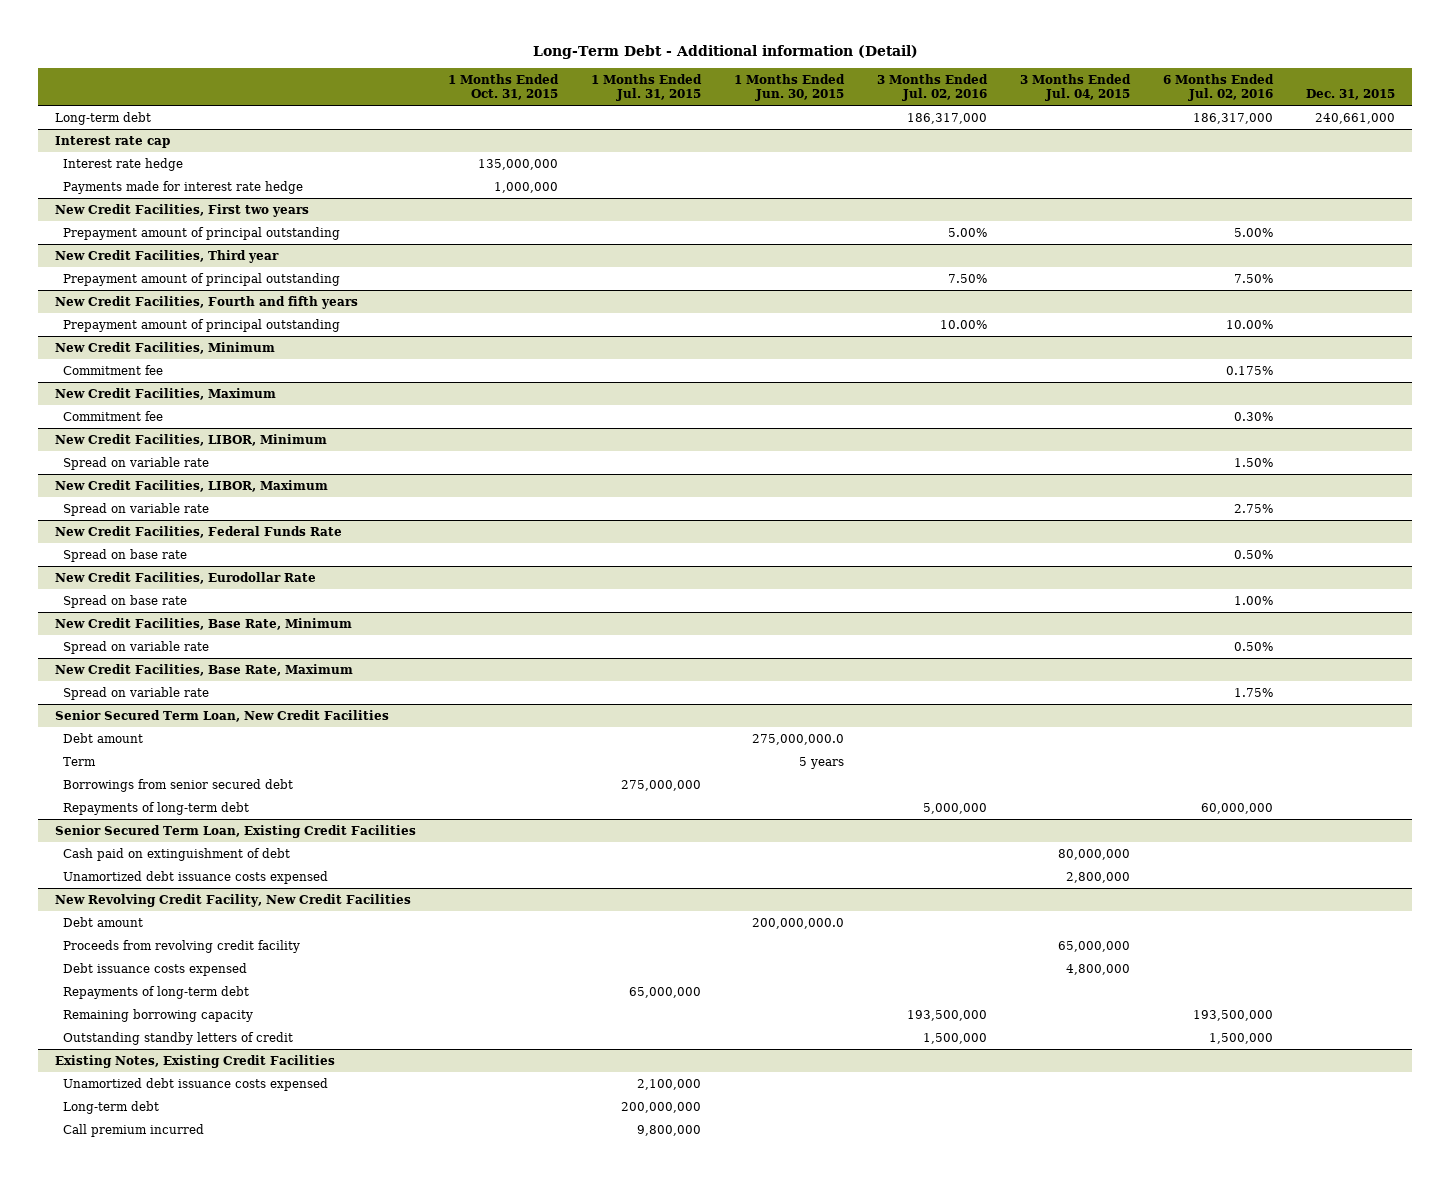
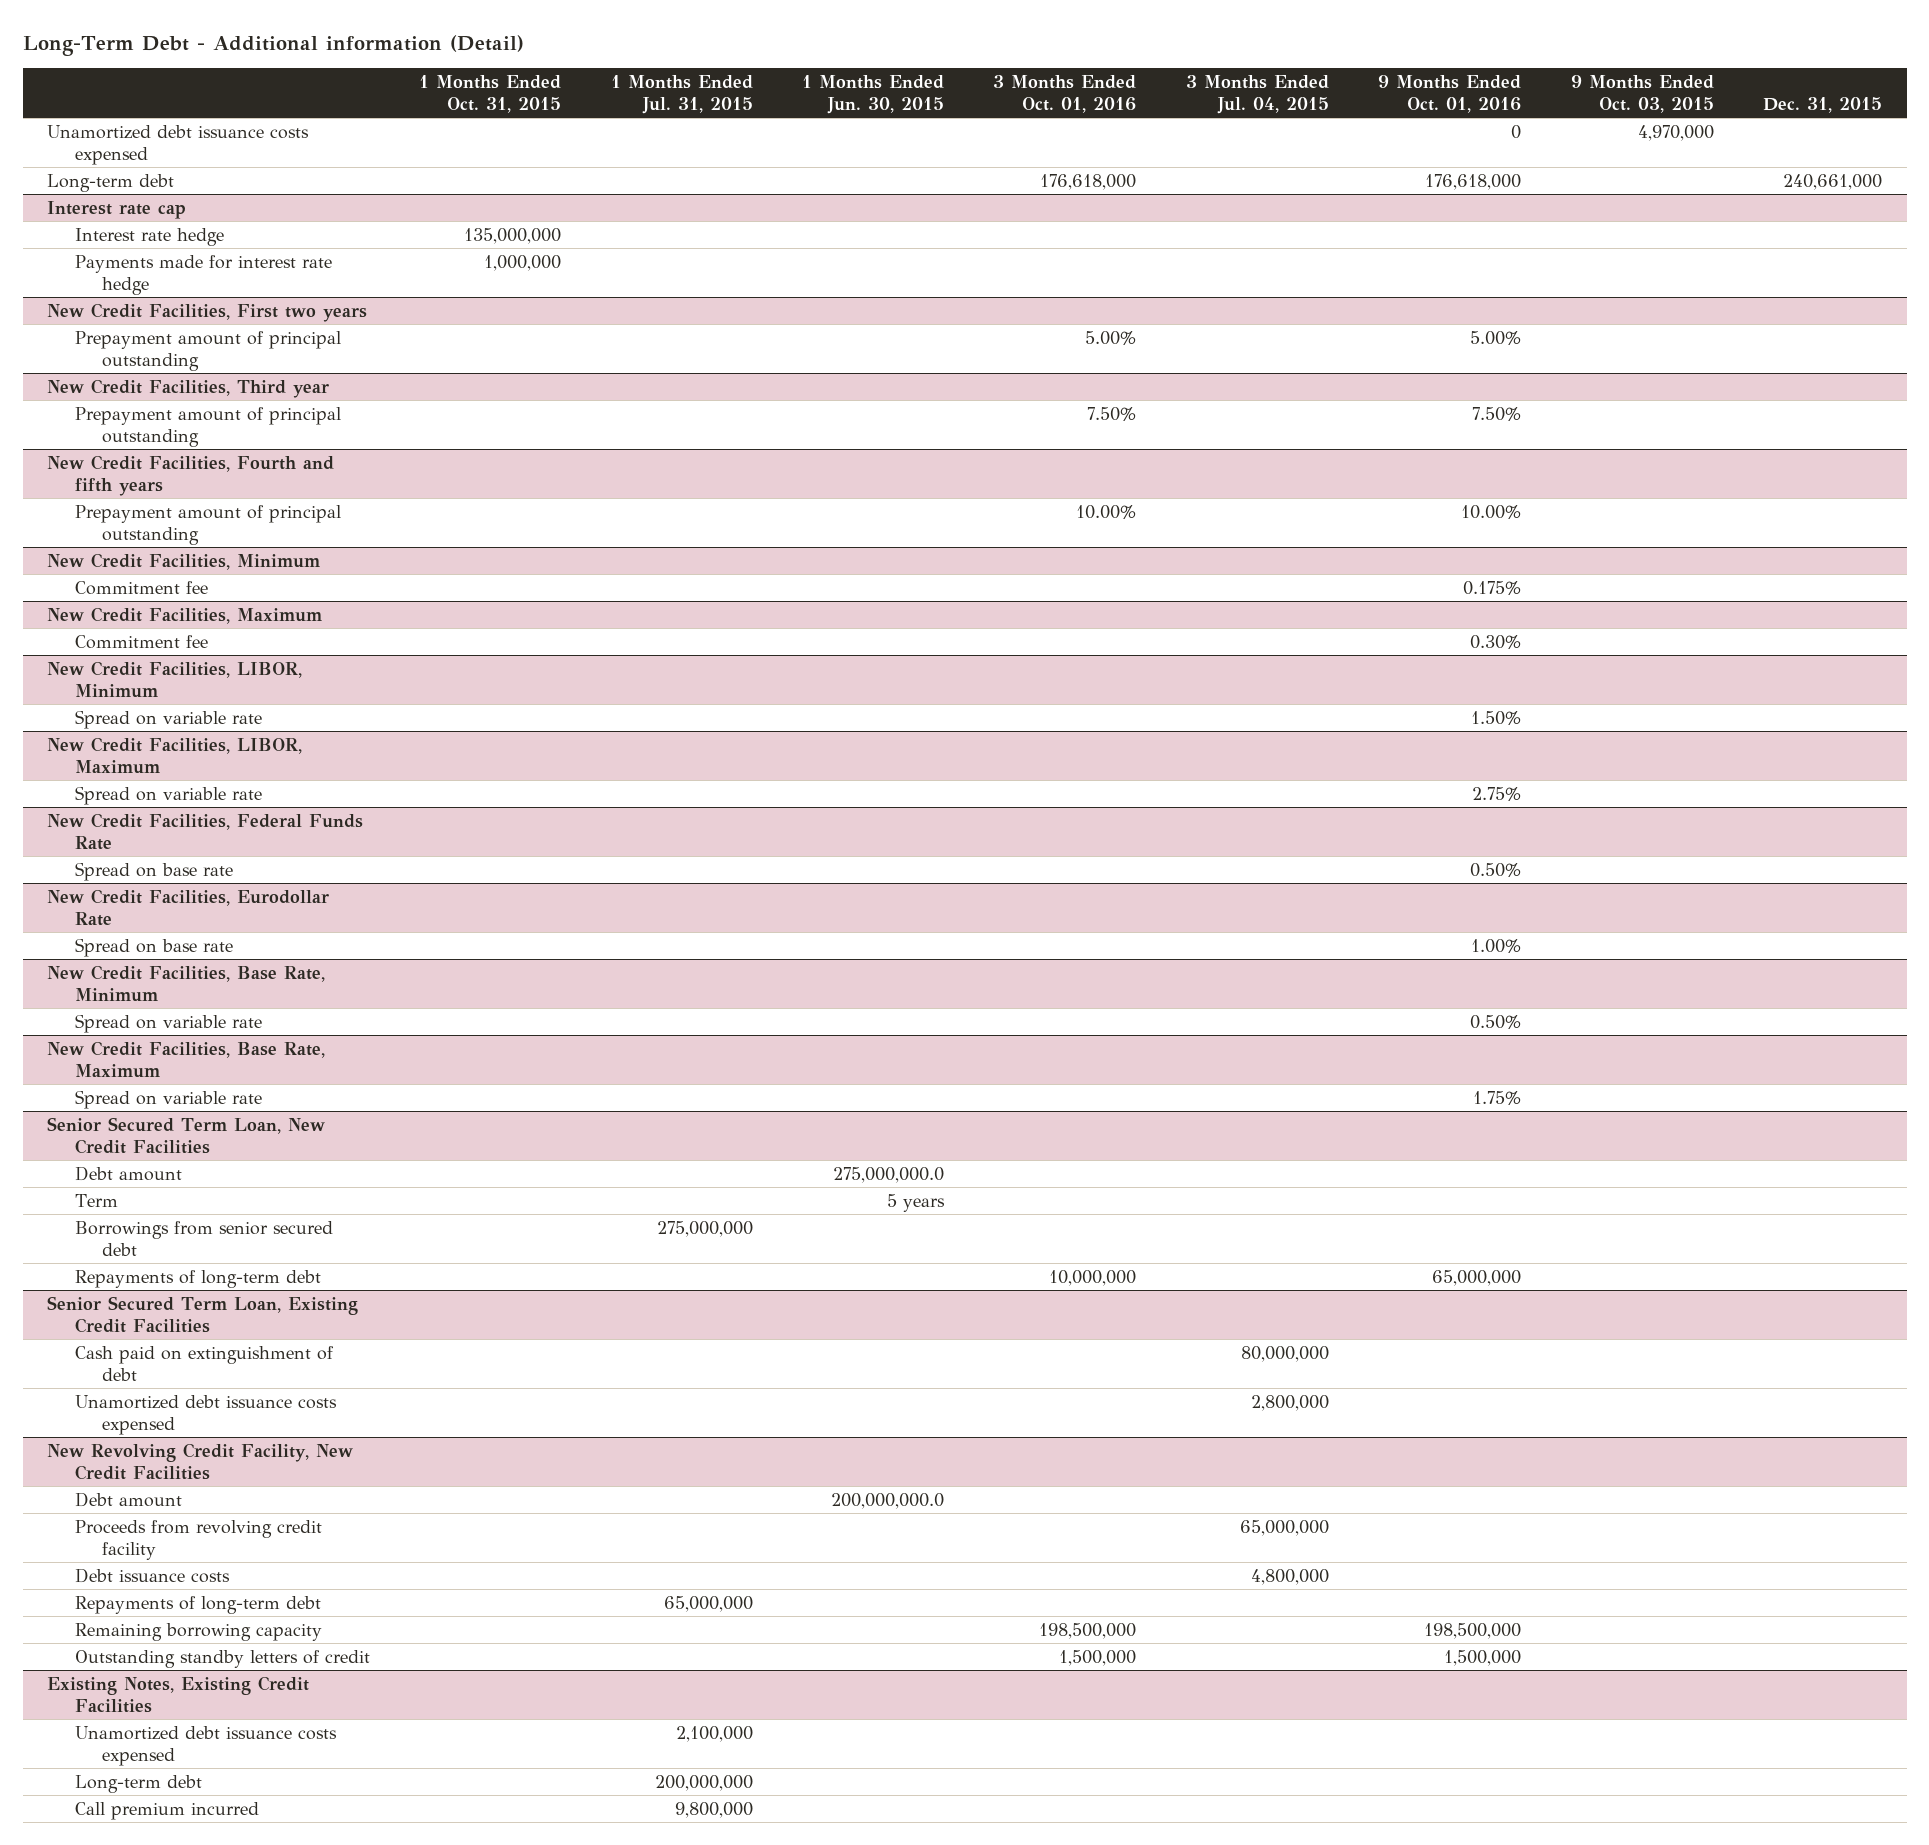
[877,73,989,101] 3 Months Ended Jul. 02, 2016 -> none
[1163,73,1275,101] 6 Months Ended Jul. 02, 2016 -> none
none -> [993,74,1137,113] 3 Months Ended Oct. 01, 2016
none -> [1378,74,1522,113] 9 Months Ended Oct. 01, 2016
none -> [1570,74,1714,113] 9 Months Ended Oct. 03, 2015
none -> [47,124,310,165] Unamortized debt issuance costs expensed
[63,962,248,976] Debt issuance costs expensed -> [74,1567,230,1583] Debt issuance costs

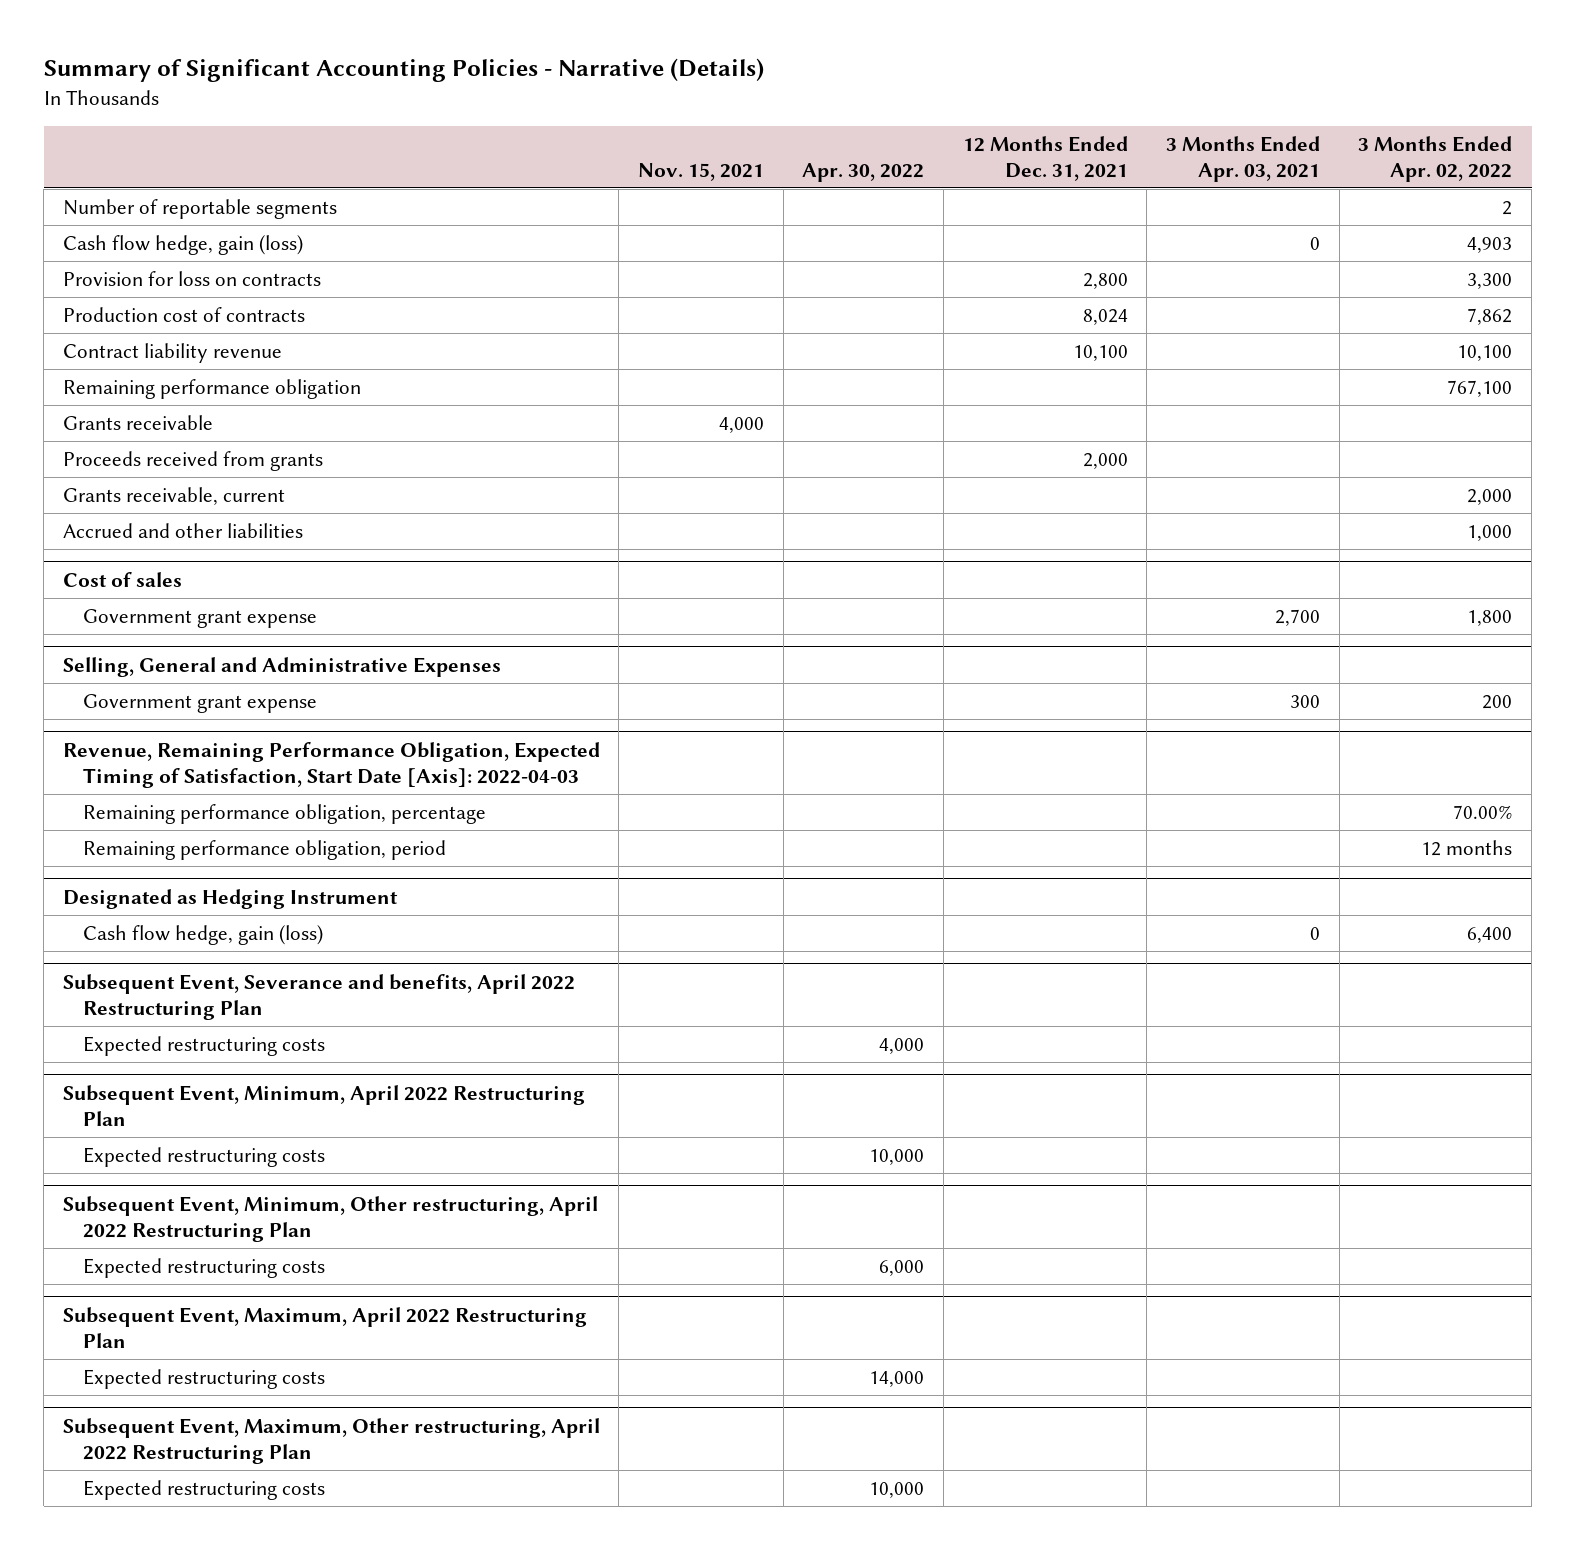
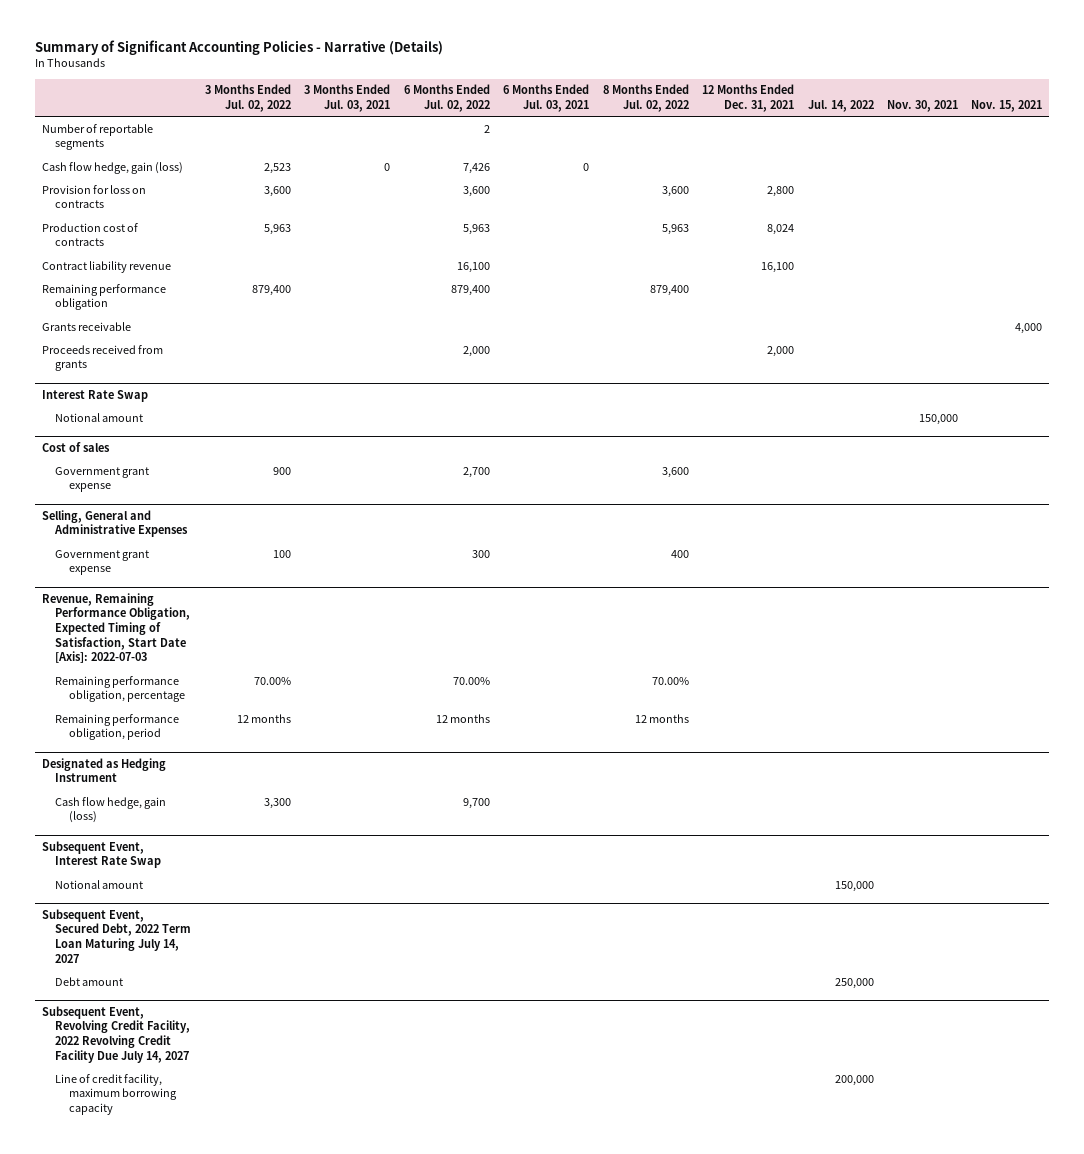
[802,162,925,182] Apr. 30, 2022 -> none
[1166,135,1321,182] 3 Months Ended Apr. 03, 2021 -> none
[1358,135,1513,182] 3 Months Ended Apr. 02, 2022 -> none
none -> [204,84,291,112] 3 Months Ended Jul. 02, 2022
none -> [304,84,391,112] 3 Months Ended Jul. 03, 2021
none -> [403,84,490,112] 6 Months Ended Jul. 02, 2022
none -> [503,84,590,112] 6 Months Ended Jul. 03, 2021
none -> [602,84,689,112] 8 Months Ended Jul. 02, 2022
none -> [807,99,874,112] Jul. 14, 2022
none -> [887,99,959,112] Nov. 30, 2021
[1072,344,1128,361] 10,100 -> [761,261,795,273] 16,100
[62,486,285,505] Grants receivable, current -> none
[62,522,303,538] Accrued and other liabilities -> none
none -> [41,389,148,402] Interest Rate Swap
none -> [55,412,144,422] Notional amount
[62,741,600,788] Revenue, Remaining Performance Obligation, Expected Timing of Satisfaction, Start Date [Axis]: 2022-04-03 -> none
[82,803,486,824] Remaining performance obligation, percentage -> none
[82,839,446,860] Remaining performance obligation, period -> none
none -> [41,592,191,664] Revenue, Remaining Performance Obligation, Expected Timing of Satisfaction, Start Date [Axis]: 2022-07-03
none -> [55,675,185,703] Remaining performance obligation, percentage
none -> [55,713,180,741] Remaining performance obligation, period
[62,973,575,1020] Subsequent Event, Severance and benefits, April 2022 Restructuring Plan -> none
[82,1035,325,1056] Expected restructuring costs -> none
[62,1084,585,1126] Subsequent Event, Minimum, April 2022 Restructuring Plan -> none
[82,1146,325,1167] Expected restructuring costs -> none
[62,1195,598,1242] Subsequent Event, Minimum, Other restructuring, April 2022 Restructuring Plan -> none
[82,1257,325,1278] Expected restructuring costs -> none
[62,1306,587,1348] Subsequent Event, Maximum, April 2022 Restructuring Plan -> none
[82,1368,325,1389] Expected restructuring costs -> none
[62,1417,600,1464] Subsequent Event, Maximum, Other restructuring, April 2022 Restructuring Plan -> none
[82,1479,325,1500] Expected restructuring costs -> none
none -> [41,840,162,869] Subsequent Event, Interest Rate Swap
none -> [55,879,144,889] Notional amount
none -> [41,908,192,963] Subsequent Event, Secured Debt, 2022 Term Loan Maturing July 14, 2027
none -> [55,976,124,986] Debt amount
none -> [41,1005,191,1063] Subsequent Event, Revolving Credit Facility, 2022 Revolving Credit Facility Due July 14, 2027
none -> [55,1073,177,1115] Line of credit facility, maximum borrowing capacity

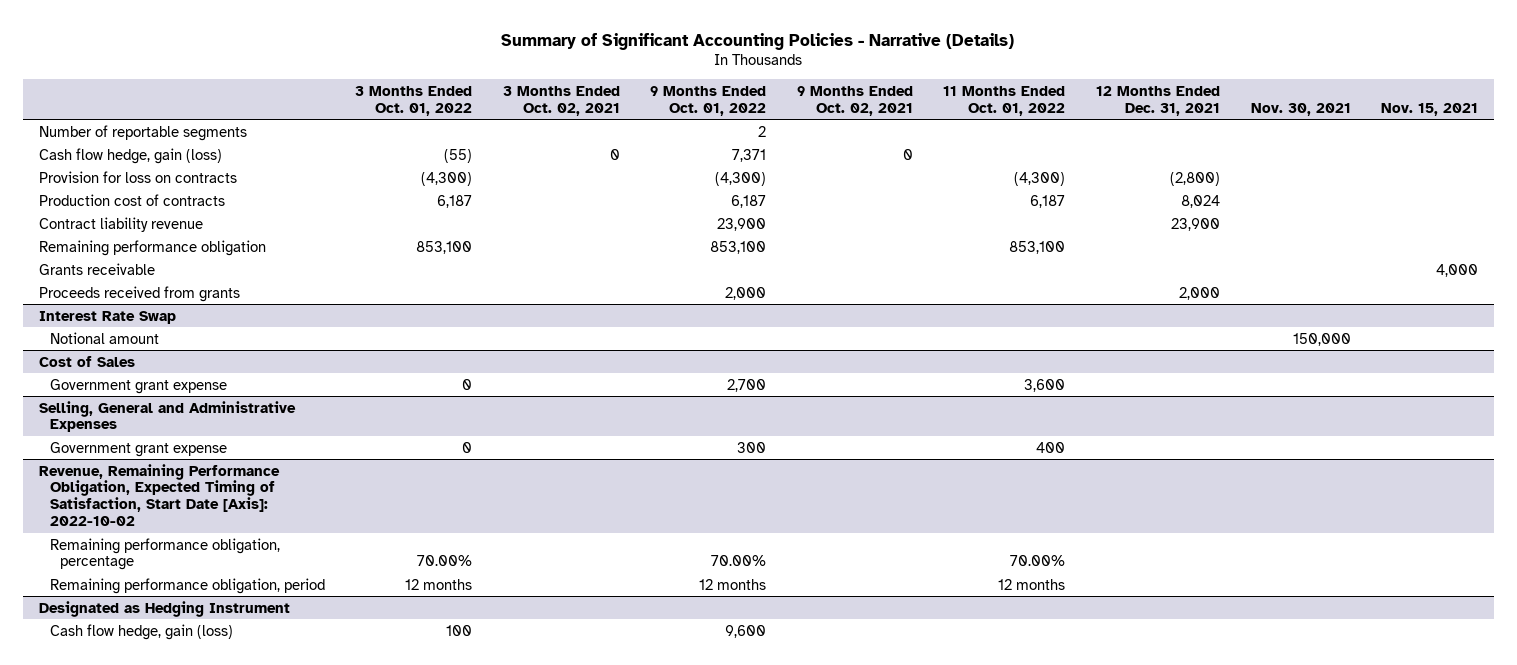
[204,84,291,112] 3 Months Ended Jul. 02, 2022 -> none
[304,84,391,112] 3 Months Ended Jul. 03, 2021 -> none
[403,84,490,112] 6 Months Ended Jul. 02, 2022 -> none
[503,84,590,112] 6 Months Ended Jul. 03, 2021 -> none
[602,84,689,112] 8 Months Ended Jul. 02, 2022 -> none
[807,99,874,112] Jul. 14, 2022 -> none
none -> [355,85,473,116] 3 Months Ended Oct. 01, 2022
none -> [502,85,620,116] 3 Months Ended Oct. 02, 2021
none -> [650,85,767,116] 9 Months Ended Oct. 01, 2022
none -> [796,85,913,116] 9 Months Ended Oct. 02, 2021
none -> [943,85,1066,116] 11 Months Ended Oct. 01, 2022
[767,185,795,197] 2,800 -> [1170,171,1221,186] (2,800)
[761,261,795,273] 16,100 -> [1171,217,1221,231] 23,900
[41,441,110,452] Cost of sales -> [38,355,135,367] Cost of Sales
[41,592,191,664] Revenue, Remaining Performance Obligation, Expected Timing of Satisfaction, Start Date [Axis]: 2022-07-03 -> none
[55,675,185,703] Remaining performance obligation, percentage -> none
[55,713,180,741] Remaining performance obligation, period -> none
none -> [38,463,280,526] Revenue, Remaining Performance Obligation, Expected Timing of Satisfaction, Start Date [Axis]: 2022-10-02
none -> [49,537,280,571] Remaining performance obligation, percentage
none -> [49,577,325,594] Remaining performance obligation, period
[41,840,162,869] Subsequent Event, Interest Rate Swap -> none
[55,879,144,889] Notional amount -> none
[41,908,192,963] Subsequent Event, Secured Debt, 2022 Term Loan Maturing July 14, 2027 -> none
[55,976,124,986] Debt amount -> none
[41,1005,191,1063] Subsequent Event, Revolving Credit Facility, 2022 Revolving Credit Facility Due July 14, 2027 -> none
[55,1073,177,1115] Line of credit facility, maximum borrowing capacity -> none

